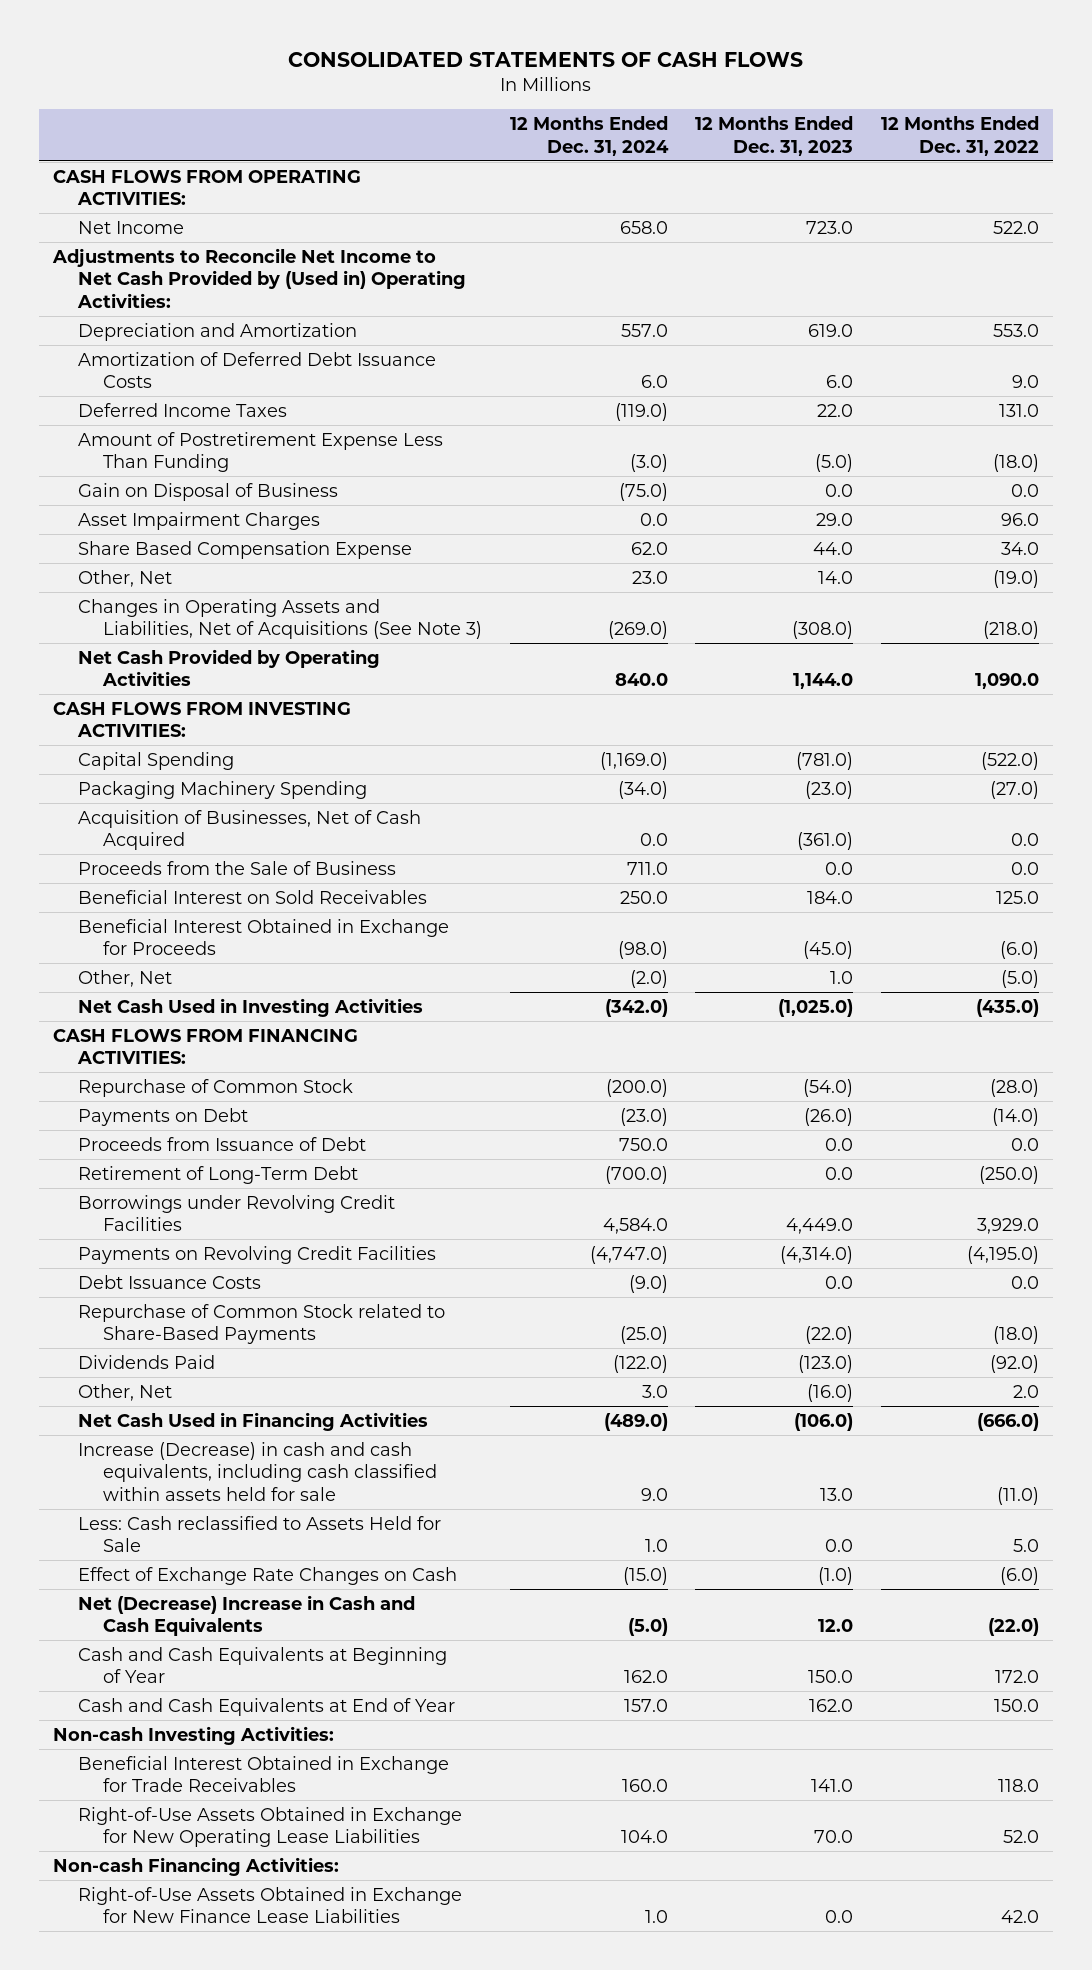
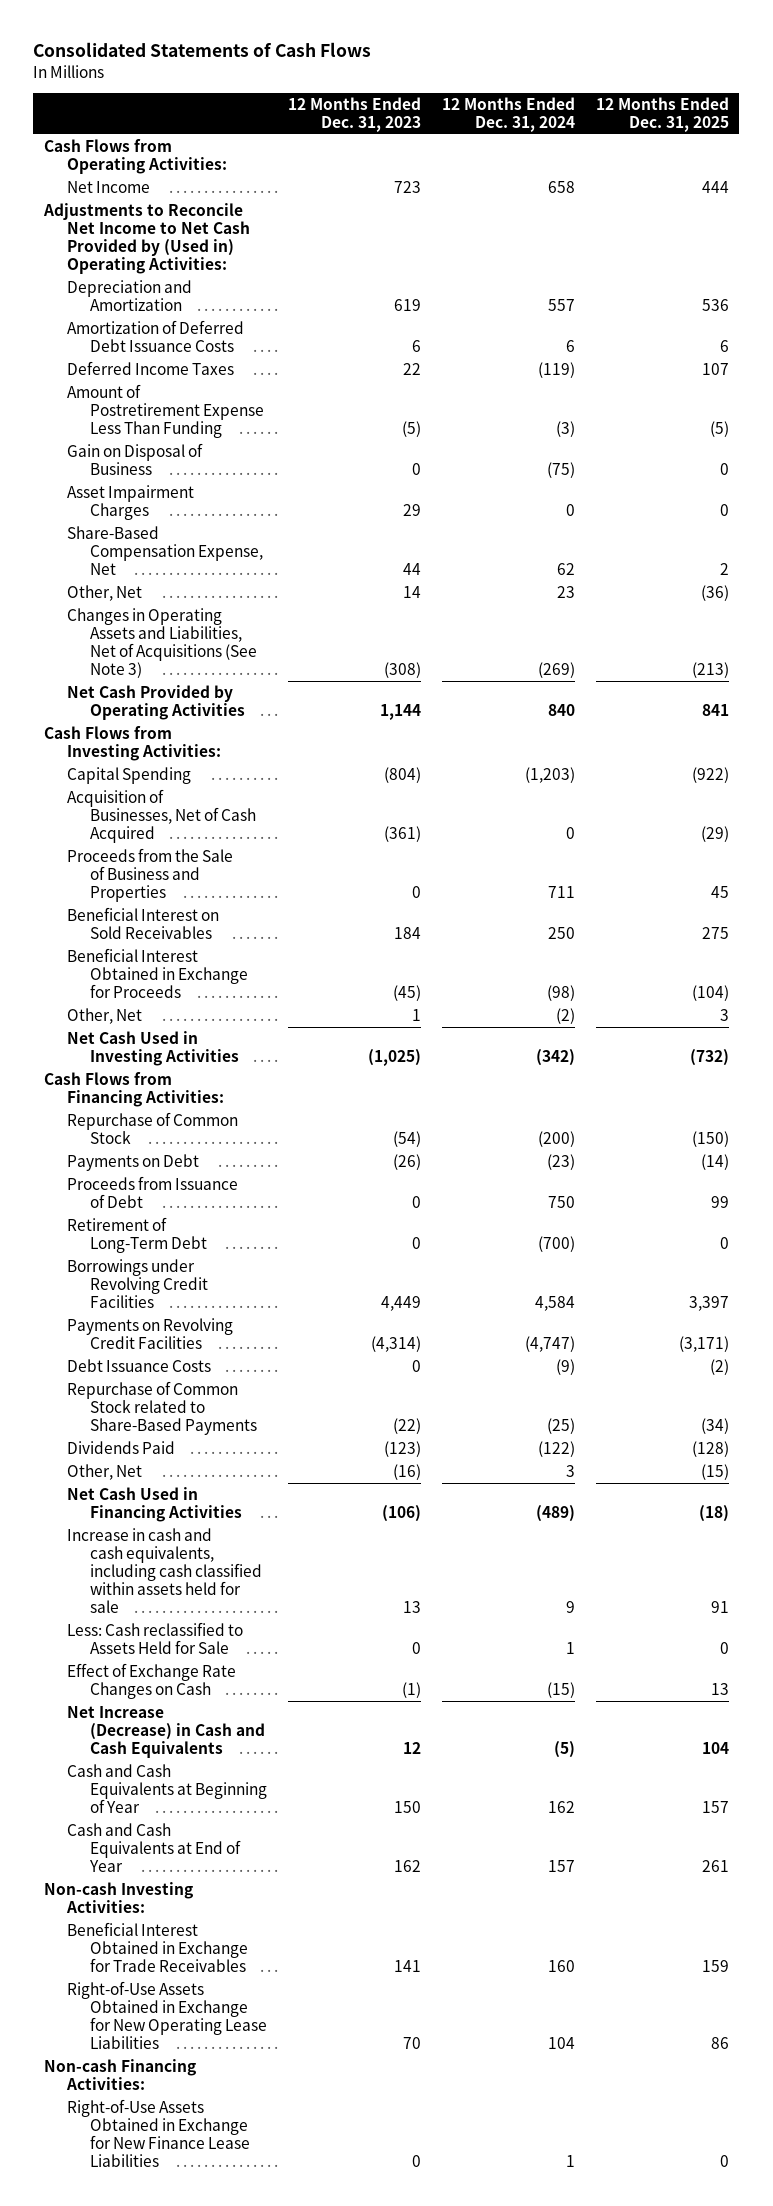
[288,52,804,68] CONSOLIDATED STATEMENTS OF CASH FLOWS -> [33,42,372,58] Consolidated Statements of Cash Flows
[881,115,1040,156] 12 Months Ended Dec. 31, 2022 -> none
none -> [595,96,729,132] 12 Months Ended Dec. 31, 2025
[53,169,362,206] CASH FLOWS FROM OPERATING ACTIVITIES: -> [43,138,228,175] Cash Flows from Operating Activities:
[619,220,668,234] 658.0 -> [547,180,575,193] 658
[806,220,854,234] 723.0 -> [394,180,422,193] 723
[78,780,368,799] Packaging Machinery Spending -> none
[620,323,668,337] 557.0 -> [547,299,575,312] 557
[808,323,854,337] 619.0 -> [394,299,422,312] 619
[640,375,668,389] 6.0 -> [565,340,575,353] 6
[826,375,854,389] 6.0 -> [412,340,422,353] 6
[614,402,668,421] (119.0) -> [537,361,575,378] (119)
[817,403,854,417] 22.0 -> [403,362,422,375] 22
[629,454,668,473] (3.0) -> [555,421,575,438] (3)
[815,454,854,473] (5.0) -> [402,421,422,438] (5)
[618,482,668,501] (75.0) -> [546,462,575,479] (75)
[825,483,854,497] 0.0 -> [412,463,422,476] 0
[639,512,668,526] 0.0 -> [565,504,575,517] 0
[816,512,854,526] 29.0 -> [403,504,422,517] 29
[78,540,413,559] Share Based Compensation Expense -> [67,525,264,576] Share-Based Compensation Expense, Net
[630,541,668,555] 62.0 -> [556,563,575,576] 62
[813,541,854,555] 44.0 -> [403,563,422,576] 44
[631,570,668,584] 23.0 -> [556,585,575,598] 23
[818,570,854,584] 14.0 -> [403,585,422,598] 14
[607,621,668,640] (269.0) -> [537,662,575,679] (269)
[792,621,854,640] (308.0) -> [384,662,422,679] (308)
[614,673,668,687] 840.0 -> [547,704,575,717] 840
[793,673,854,690] 1,144.0 -> [380,704,422,721] 1,144
[53,701,352,738] CASH FLOWS FROM INVESTING ACTIVITIES: -> [43,725,222,762] Cash Flows from Investing Activities:
[599,751,668,770] (1,169.0) -> [524,766,575,783] (1,203)
[796,751,854,770] (781.0) -> [384,766,422,783] (804)
[639,833,668,847] 0.0 -> [565,827,575,840] 0
[797,832,854,851] (361.0) -> [384,826,422,843] (361)
[78,860,397,875] Proceeds from the Sale of Business -> [67,847,234,903] Proceeds from the Sale of Business and Properties
[626,861,668,875] 711.0 -> [547,886,575,899] 711
[825,861,854,875] 0.0 -> [412,886,422,899] 0
[619,890,668,904] 250.0 -> [547,927,575,940] 250
[807,890,854,904] 184.0 -> [394,927,422,940] 184
[617,941,668,960] (98.0) -> [546,985,575,1002] (98)
[803,941,854,960] (45.0) -> [393,985,422,1002] (45)
[629,969,668,988] (2.0) -> [555,1007,575,1024] (2)
[830,970,854,984] 1.0 -> [412,1008,422,1021] 1
[604,998,668,1017] (342.0) -> [535,1049,575,1067] (342)
[778,998,854,1017] (1,025.0) -> [368,1049,422,1067] (1,025)
[53,1028,359,1065] CASH FLOWS FROM FINANCING ACTIVITIES: -> [43,1071,225,1108] Cash Flows from Financing Activities:
[605,1078,668,1097] (200.0) -> [537,1131,575,1148] (200)
[803,1078,854,1097] (54.0) -> [393,1131,422,1148] (54)
[619,1107,668,1126] (23.0) -> [546,1153,575,1170] (23)
[804,1107,854,1126] (26.0) -> [393,1153,422,1170] (26)
[618,1137,668,1151] 750.0 -> [547,1196,575,1209] 750
[825,1137,854,1151] 0.0 -> [412,1196,422,1209] 0
[604,1165,668,1184] (700.0) -> [537,1236,575,1253] (700)
[825,1166,854,1180] 0.0 -> [412,1237,422,1250] 0
[602,1218,668,1235] 4,584.0 -> [534,1296,575,1312] 4,584
[786,1218,854,1235] 4,449.0 -> [381,1296,422,1312] 4,449
[589,1245,668,1264] (4,747.0) -> [524,1336,575,1353] (4,747)
[780,1245,854,1264] (4,314.0) -> [371,1336,422,1353] (4,314)
[628,1274,668,1293] (9.0) -> [555,1358,575,1375] (9)
[825,1275,854,1289] 0.0 -> [412,1359,422,1372] 0
[619,1326,668,1345] (25.0) -> [546,1418,575,1435] (25)
[805,1326,854,1345] (22.0) -> [393,1418,422,1435] (22)
[612,1354,668,1373] (122.0) -> [537,1440,575,1457] (122)
[798,1354,854,1373] (123.0) -> [384,1440,422,1457] (123)
[641,1384,668,1398] 3.0 -> [565,1464,575,1477] 3
[807,1383,854,1402] (16.0) -> [393,1463,422,1480] (16)
[603,1412,668,1431] (489.0) -> [535,1505,575,1523] (489)
[794,1412,854,1431] (106.0) -> [382,1505,422,1523] (106)
[78,1441,438,1502] Increase (Decrease) in cash and cash equivalents, including cash classified within assets held for sale -> [67,1527,263,1614] Increase in cash and cash equivalents, including cash classified within assets held for sale
[640,1488,668,1502] 9.0 -> [565,1601,575,1614] 9
[820,1488,854,1502] 13.0 -> [403,1601,422,1614] 13
[644,1539,668,1553] 1.0 -> [565,1642,575,1655] 1
[825,1539,854,1553] 0.0 -> [412,1642,422,1655] 0
[622,1566,668,1585] (15.0) -> [546,1682,575,1699] (15)
[818,1566,854,1585] (1.0) -> [402,1682,422,1699] (1)
[78,1594,416,1637] Net (Decrease) Increase in Cash and Cash Equivalents -> [67,1705,266,1759] Net Increase (Decrease) in Cash and Cash Equivalents
[627,1618,668,1637] (5.0) -> [553,1741,575,1759] (5)
[818,1619,854,1633] 12.0 -> [403,1742,422,1755] 12
[623,1670,668,1684] 162.0 -> [547,1801,575,1814] 162
[808,1670,854,1684] 150.0 -> [394,1801,422,1814] 150
[623,1698,668,1712] 157.0 -> [547,1860,575,1873] 157
[809,1698,854,1712] 162.0 -> [394,1860,422,1873] 162
[621,1779,668,1793] 160.0 -> [547,1960,575,1973] 160
[811,1779,854,1793] 141.0 -> [394,1960,422,1973] 141
[620,1830,668,1844] 104.0 -> [547,2037,575,2050] 104
[814,1830,854,1844] 70.0 -> [403,2037,422,2050] 70
[644,1910,668,1924] 1.0 -> [565,2155,575,2168] 1
[825,1910,854,1924] 0.0 -> [412,2155,422,2168] 0

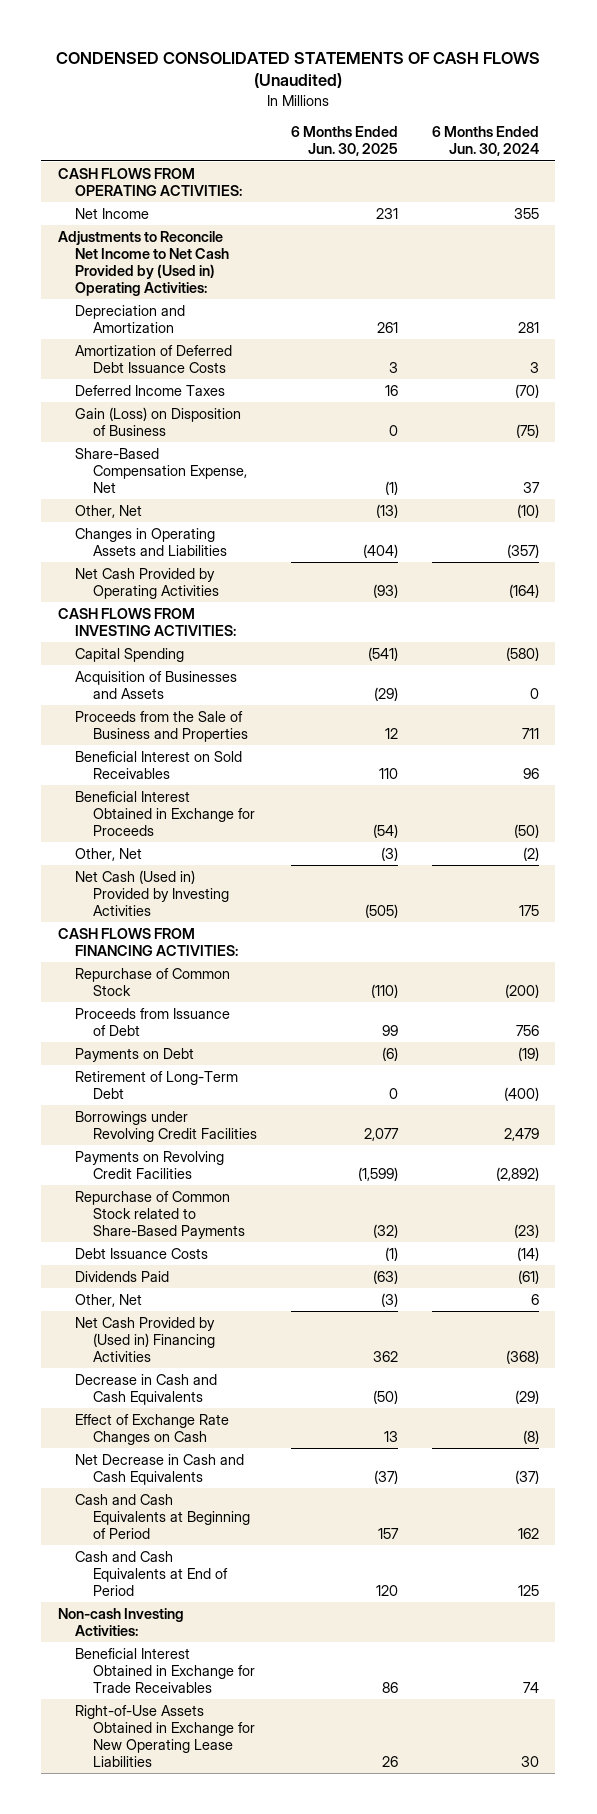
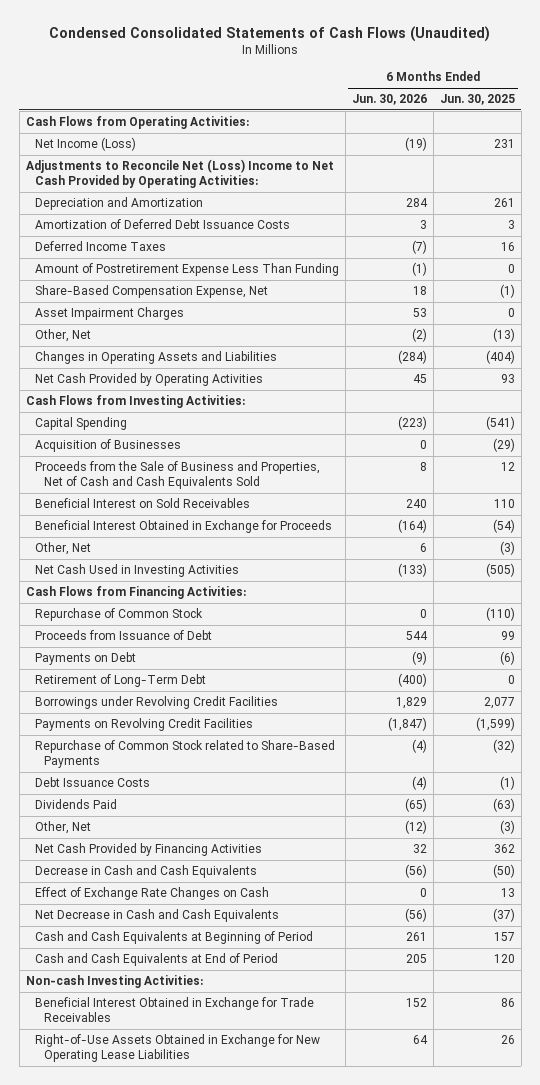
[56,51,541,89] CONDENSED CONSOLIDATED STATEMENTS OF CASH FLOWS (Unaudited) -> [49,25,491,42] Condensed Consolidated Statements of Cash Flows (Unaudited)
[431,126,539,157] 6 Months Ended Jun. 30, 2024 -> none
none -> [351,94,427,106] Jun. 30, 2026
[57,167,243,196] CASH FLOWS FROM OPERATING ACTIVITIES: -> [25,116,249,130] Cash Flows from Operating Activities:
[75,207,150,219] Net Income -> [34,137,136,152] Net Income (Loss)
[57,230,230,296] Adjustments to Reconcile Net Income to Net Cash Provided by (Used in) Operating Activities: -> [25,159,334,189] Adjustments to Reconcile Net (Loss) Income to Net Cash Provided by Operating Activities:
[75,406,242,436] Gain (Loss) on Disposition of Business -> none
none -> [34,263,339,277] Amount of Postretirement Expense Less Than Funding
none -> [34,307,184,321] Asset Impairment Charges
[372,583,398,598] (93) -> [500,374,515,384] 93
[57,607,237,636] CASH FLOWS FROM INVESTING ACTIVITIES: -> [25,395,245,409] Cash Flows from Investing Activities:
[75,670,238,699] Acquisition of Businesses and Assets -> [34,439,181,453] Acquisition of Businesses
[75,710,248,742] Proceeds from the Sale of Business and Properties -> [34,461,320,490] Proceeds from the Sale of Business and Properties, Net of Cash and Cash Equivalents Sold
[75,869,229,916] Net Cash (Used in) Provided by Investing Activities -> [34,564,239,578] Net Cash Used in Investing Activities
[57,927,239,956] CASH FLOWS FROM FINANCING ACTIVITIES: -> [25,586,246,600] Cash Flows from Financing Activities:
[75,1316,216,1362] Net Cash Provided by (Used in) Financing Activities -> [34,843,262,857] Net Cash Provided by Financing Activities

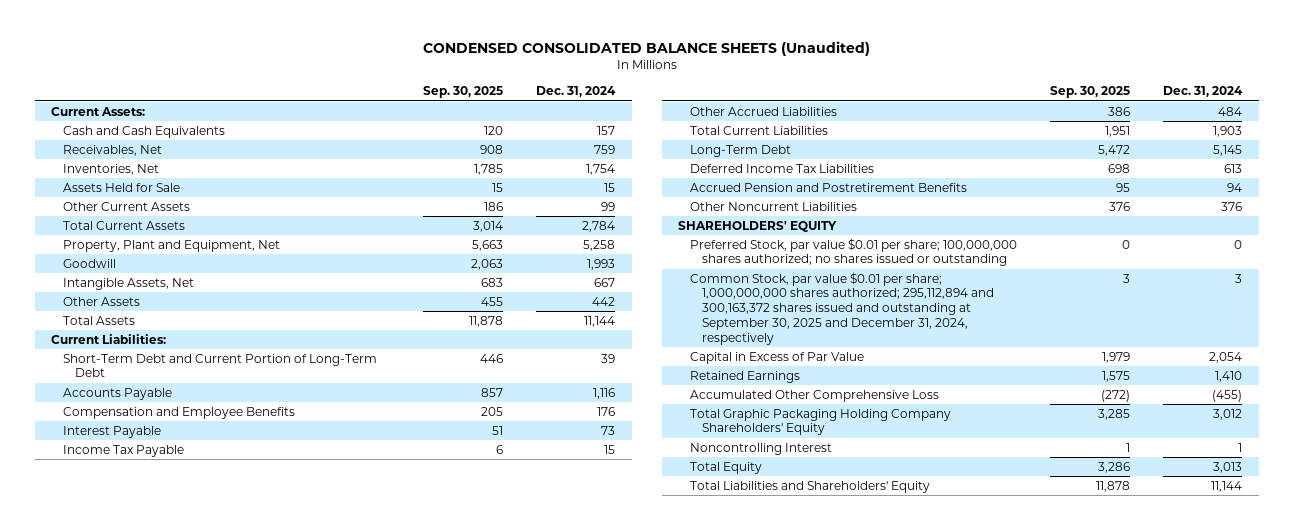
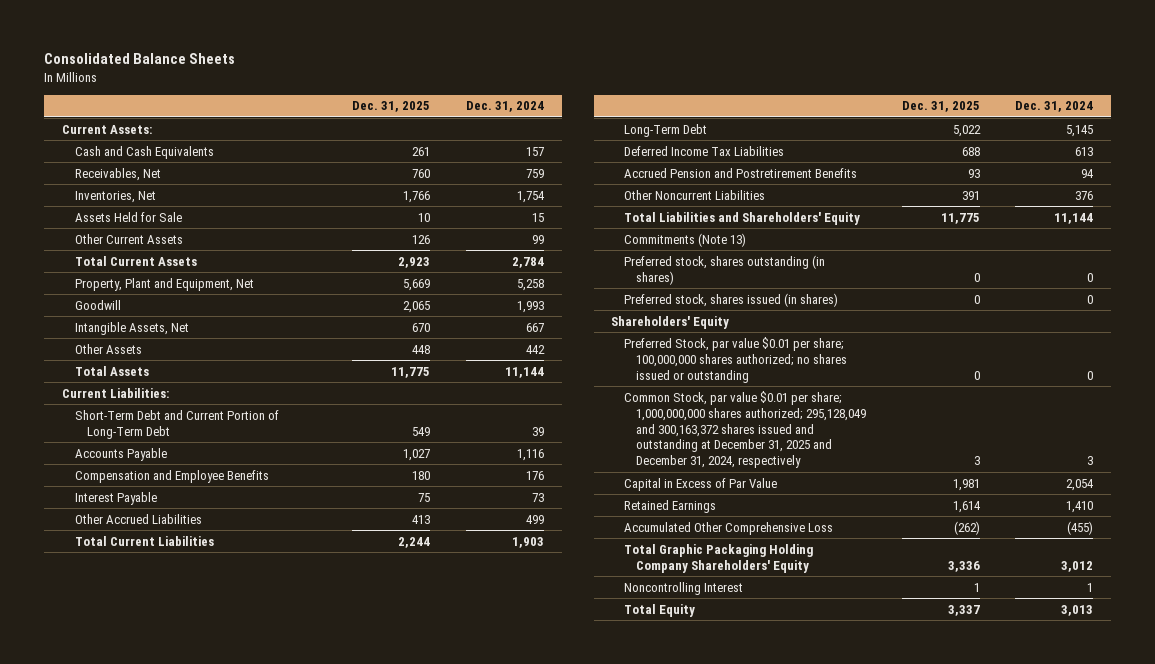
[422,41,870,57] CONDENSED CONSOLIDATED BALANCE SHEETS (Unaudited) -> [44,53,236,65] Consolidated Balance Sheets
[423,86,504,99] Sep. 30, 2025 -> none
none -> [352,101,431,113] Dec. 31, 2025
[63,444,185,457] Income Tax Payable -> none
[1218,106,1243,116] 484 -> [525,514,544,524] 499
[690,480,931,493] Total Liabilities and Shareholders' Equity -> [623,211,860,225] Total Liabilities and Shareholders' Equity
none -> [623,232,746,247] Commitments (Note 13)
none -> [623,254,825,285] Preferred stock, shares outstanding (in shares)
none -> [623,292,838,307] Preferred stock, shares issued (in shares)
[678,220,838,232] SHAREHOLDERS' EQUITY -> [611,315,730,329] Shareholders' Equity
[690,271,995,345] Common Stock, par value $0.01 per share; 1,000,000,000 shares authorized; 295,112,894 and 300,163,372 shares issued and outstanding at September 30, 2025 and December 31, 2024, respectively -> [623,390,867,469] Common Stock, par value $0.01 per share; 1,000,000,000 shares authorized; 295,128,049 and 300,163,372 shares issued and outstanding at December 31, 2025 and December 31, 2024, respectively

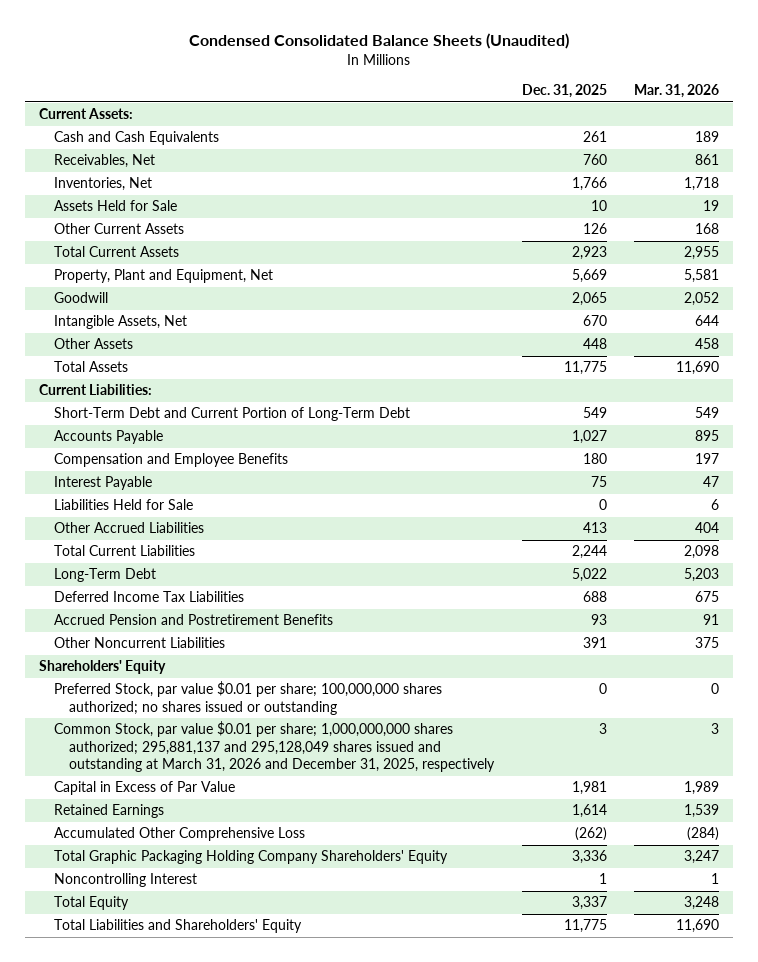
[44,53,236,65] Consolidated Balance Sheets -> [188,33,569,50] Condensed Consolidated Balance Sheets (Unaudited)
[465,101,544,113] Dec. 31, 2024 -> none
none -> [634,84,720,99] Mar. 31, 2026
none -> [53,499,193,511] Liabilities Held for Sale
[623,232,746,247] Commitments (Note 13) -> none
[623,254,825,285] Preferred stock, shares outstanding (in shares) -> none
[623,292,838,307] Preferred stock, shares issued (in shares) -> none
[623,390,867,469] Common Stock, par value $0.01 per share; 1,000,000,000 shares authorized; 295,128,049 and 300,163,372 shares issued and outstanding at December 31, 2025 and December 31, 2024, respectively -> [53,721,496,773] Common Stock, par value $0.01 per share; 1,000,000,000 shares authorized; 295,881,137 and 295,128,049 shares issued and outstanding at March 31, 2026 and December 31, 2025, respectively
[623,211,860,225] Total Liabilities and Shareholders' Equity -> [53,919,302,934] Total Liabilities and Shareholders' Equity

